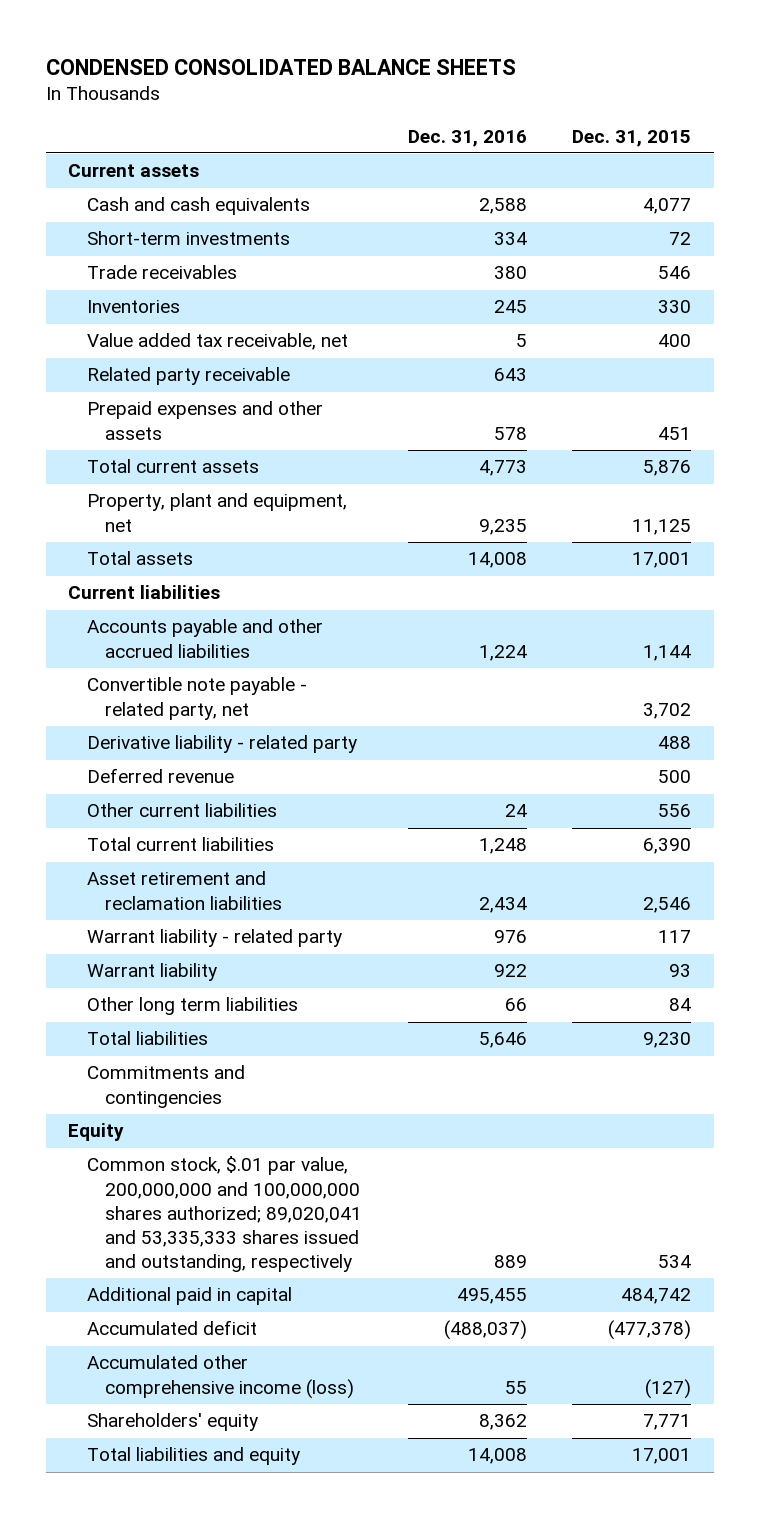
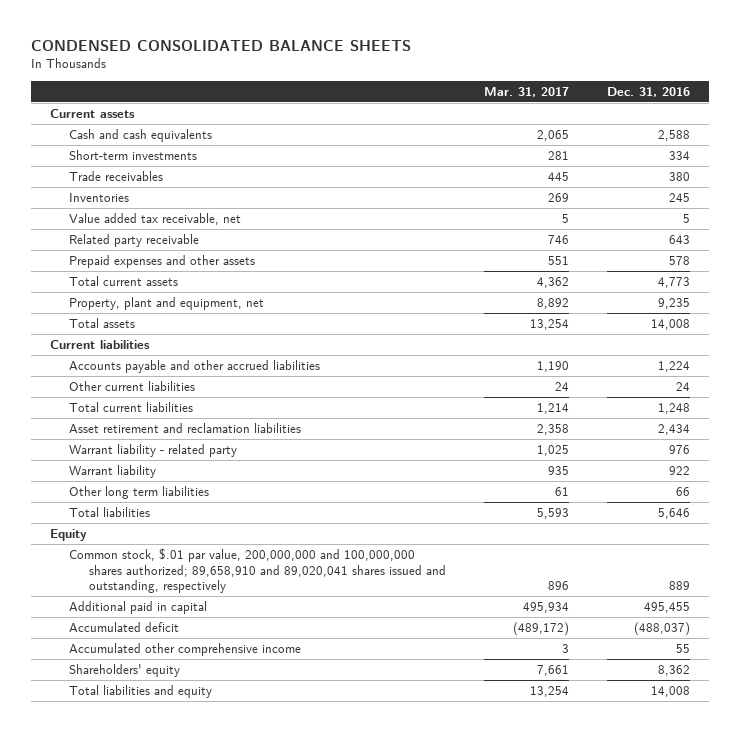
[572,129,692,147] Dec. 31, 2015 -> none
none -> [484,86,570,97] Mar. 31, 2017
[86,677,307,720] Convertible note payable - related party, net -> none
[86,735,357,754] Derivative liability - related party -> none
[86,768,234,784] Deferred revenue -> none
[86,1065,245,1108] Commitments and contingencies -> none
[86,1156,362,1273] Common stock, $.01 par value, 200,000,000 and 100,000,000 shares authorized; 89,020,041 and 53,335,333 shares issued and outstanding, respectively -> [69,547,447,594] Common stock, $.01 par value, 200,000,000 and 100,000,000 shares authorized; 89,658,910 and 89,020,041 shares issued and outstanding, respectively
[86,1355,354,1399] Accumulated other comprehensive income (loss) -> [69,642,302,656] Accumulated other comprehensive income

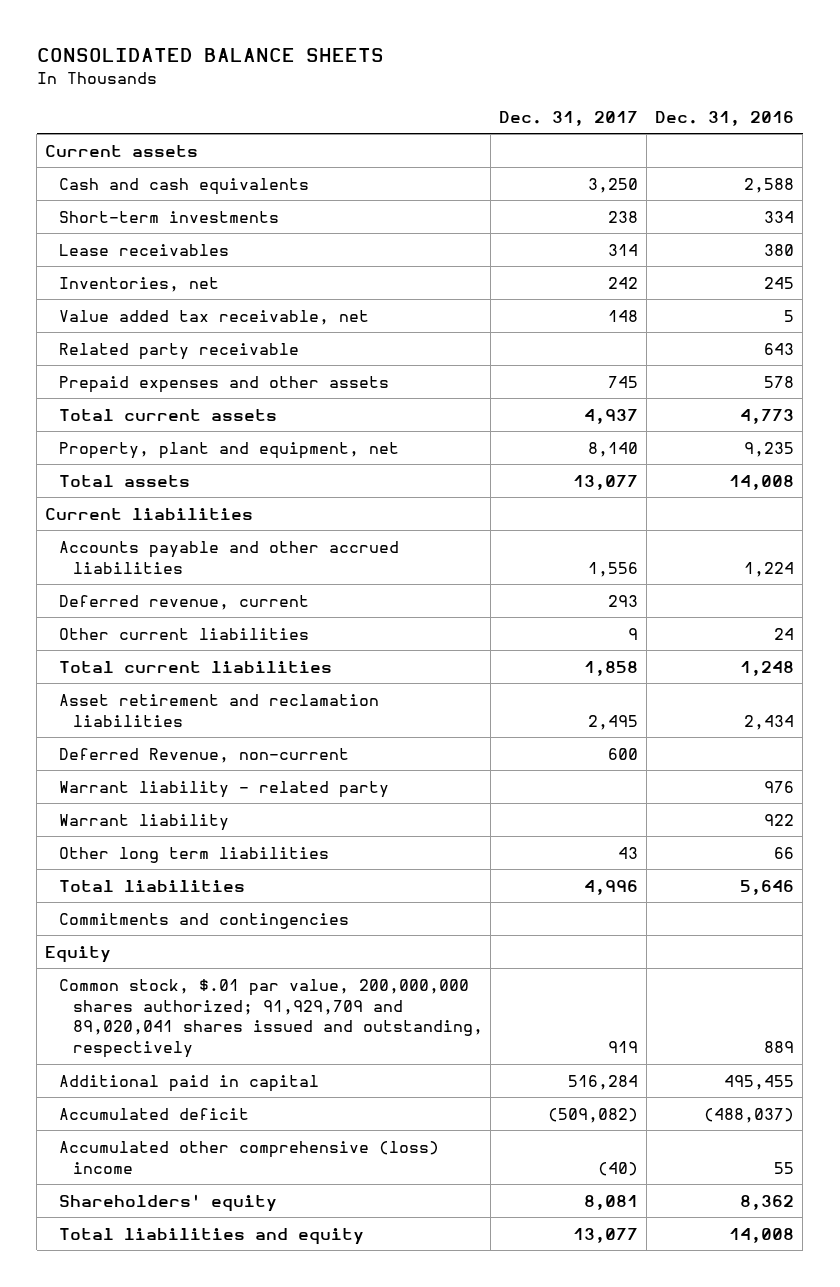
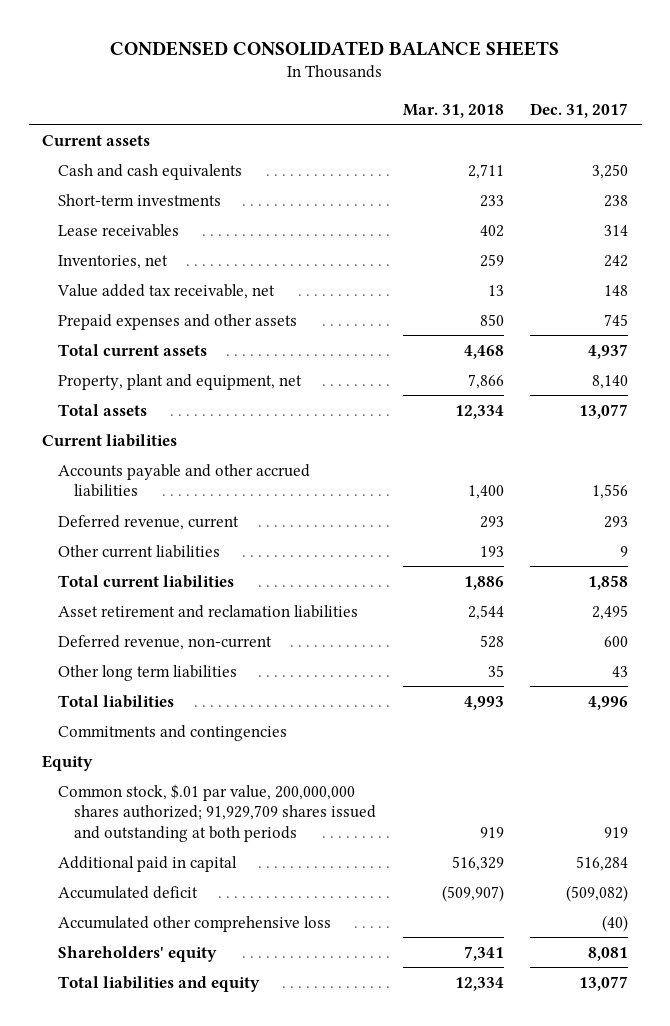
[36,48,384,63] CONSOLIDATED BALANCE SHEETS -> [110,40,560,56] CONDENSED CONSOLIDATED BALANCE SHEETS
[655,110,795,126] Dec. 31, 2016 -> none
none -> [402,103,504,118] Mar. 31, 2018
[58,342,299,360] Related party receivable -> none
[58,780,389,798] Warrant liability - related party -> none
[58,813,229,831] Warrant liability -> none
[58,747,349,763] Deferred Revenue, non-current -> [58,634,273,650] Deferred revenue, non-current
[58,978,483,1059] Common stock, $.01 par value, 200,000,000 shares authorized; 91,929,709 and 89,020,041 shares issued and outstanding, respectively -> [58,783,377,842] Common stock, $.01 par value, 200,000,000 shares authorized; 91,929,709 shares issued and outstanding at both periods
[58,1140,439,1174] Accumulated other comprehensive (loss) income -> [58,915,332,932] Accumulated other comprehensive loss

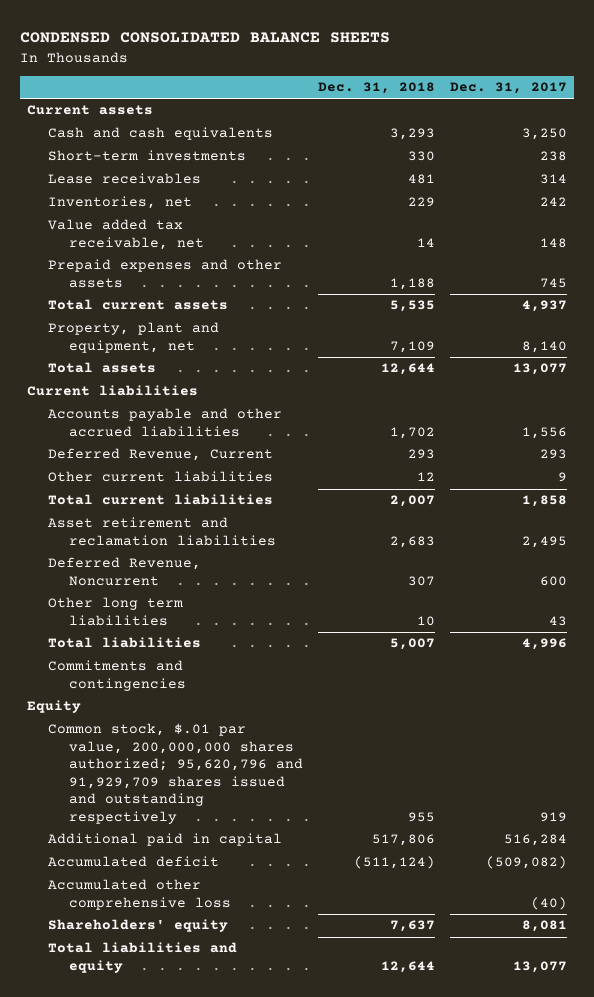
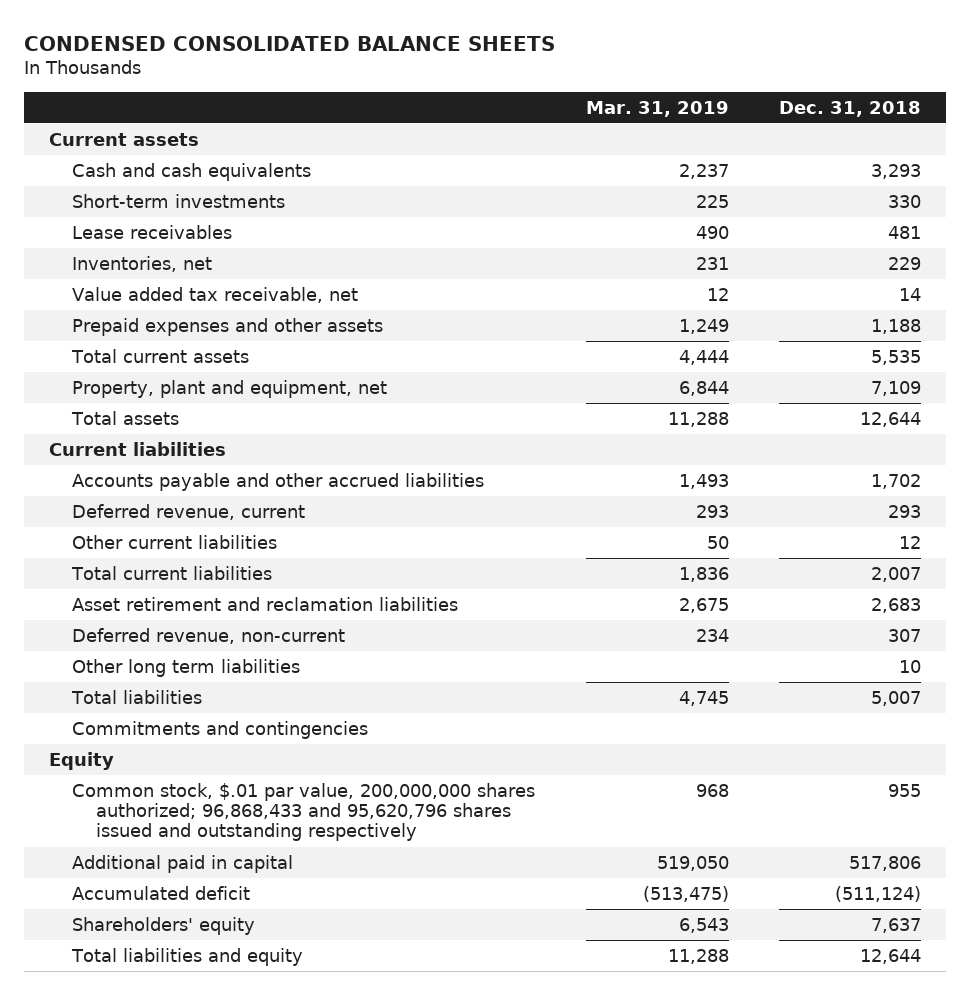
[449,82,567,95] Dec. 31, 2017 -> none
none -> [585,100,729,117] Mar. 31, 2019
[48,448,274,462] Deferred Revenue, Current -> [72,503,306,520] Deferred revenue, current
[48,557,202,586] Deferred Revenue, Noncurrent -> none
none -> [72,627,346,644] Deferred revenue, non-current
[48,723,304,824] Common stock, $.01 par value, 200,000,000 shares authorized; 95,620,796 and 91,929,709 shares issued and outstanding respectively -> [72,782,536,842] Common stock, $.01 par value, 200,000,000 shares authorized; 96,868,433 and 95,620,796 shares issued and outstanding respectively
[48,879,232,910] Accumulated other comprehensive loss -> none

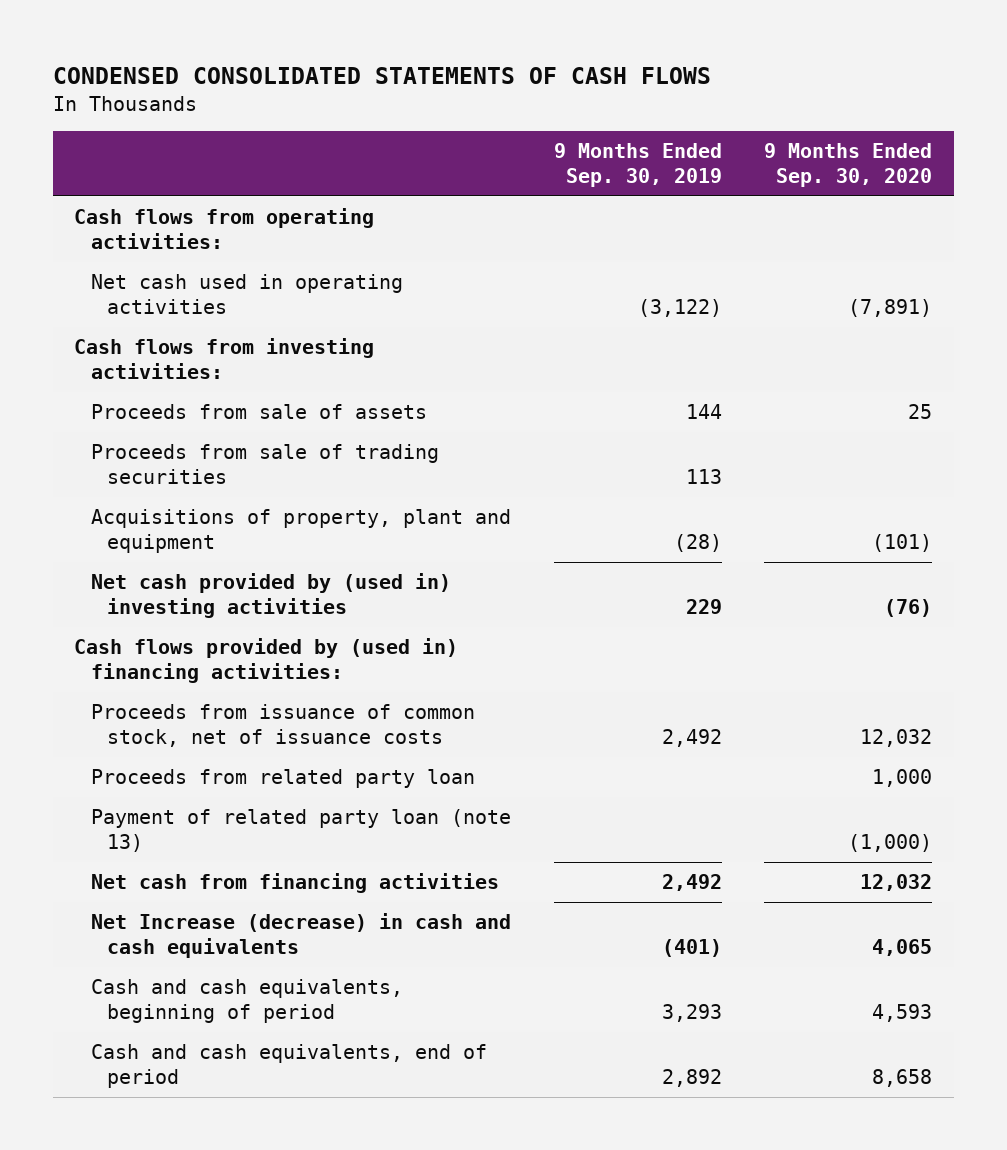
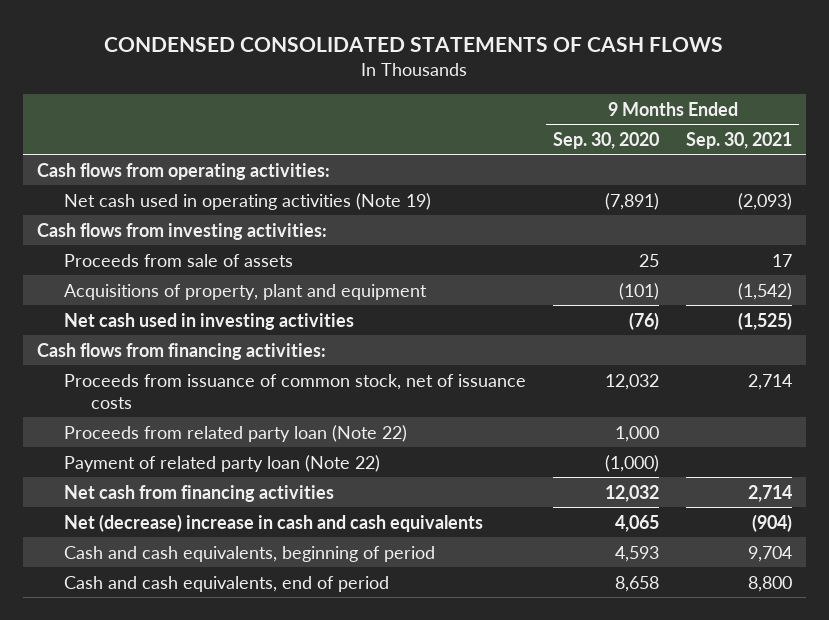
[553,143,722,188] 9 Months Ended Sep. 30, 2019 -> none
none -> [686,131,793,149] Sep. 30, 2021
[90,274,403,315] Net cash used in operating activities -> [63,192,431,210] Net cash used in operating activities (Note 19)
[90,444,439,485] Proceeds from sale of trading securities -> none
[90,573,451,619] Net cash provided by (used in) investing activities -> [63,312,354,330] Net cash used in investing activities
[74,638,459,684] Cash flows provided by (used in) financing activities: -> [36,342,326,360] Cash flows from financing activities:
[90,769,475,789] Proceeds from related party loan -> [63,424,407,442] Proceeds from related party loan (Note 22)
[90,809,511,853] Payment of related party loan (note 13) -> [63,454,380,472] Payment of related party loan (Note 22)
[90,913,511,959] Net Increase (decrease) in cash and cash equivalents -> [63,513,483,532] Net (decrease) increase in cash and cash equivalents

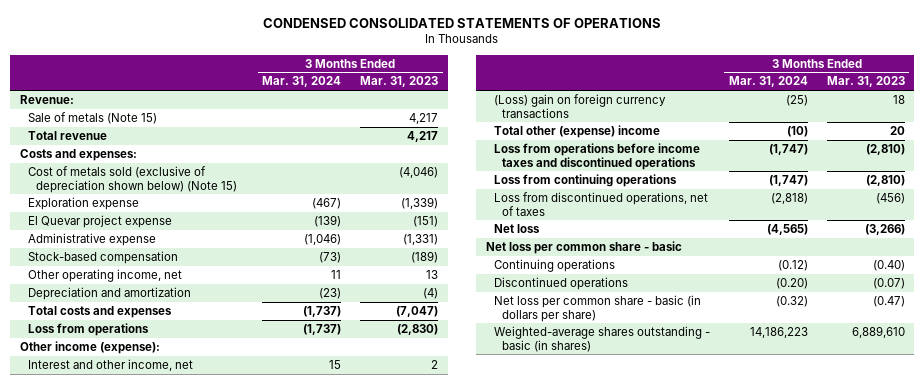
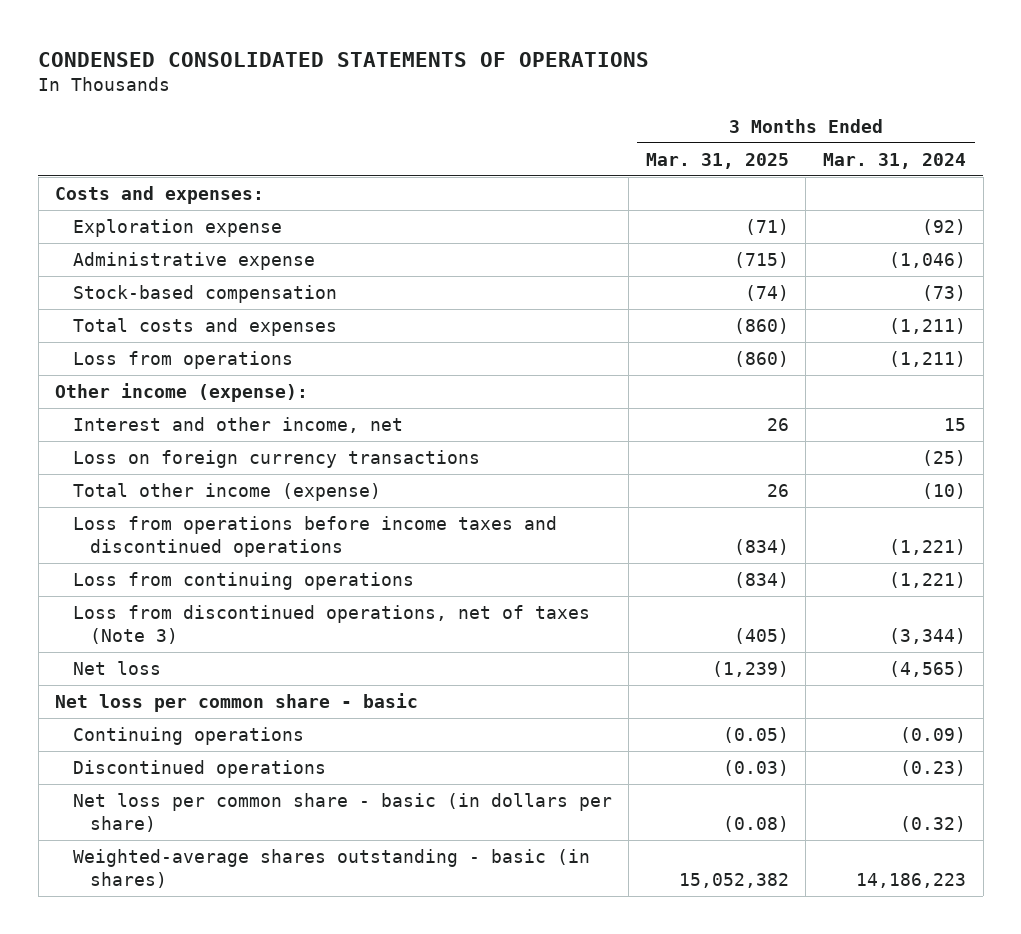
[360,76,439,88] Mar. 31, 2023 -> none
none -> [645,152,789,169] Mar. 31, 2025
[19,94,74,104] Revenue: -> none
[27,111,157,124] Sale of metals (Note 15) -> none
[27,130,107,140] Total revenue -> none
[27,165,237,193] Cost of metals sold (exclusive of depreciation shown below) (Note 15) -> none
[27,214,172,228] El Quevar project expense -> none
[312,197,342,209] (467) -> [922,219,967,236] (92)
[27,268,182,282] Other operating income, net -> none
[27,286,191,300] Depreciation and amortization -> none
[303,305,342,317] (1,737) -> [889,318,967,335] (1,211)
[303,323,342,335] (1,737) -> [889,351,967,368] (1,211)
[493,93,666,118] (Loss) gain on foreign currency transactions -> [72,450,480,469] Loss on foreign currency transactions
[493,124,660,138] Total other (expense) income -> [72,483,381,502] Total other income (expense)
[768,143,808,155] (1,747) -> [889,539,967,556] (1,221)
[768,174,808,186] (1,747) -> [889,572,967,589] (1,221)
[493,191,708,216] Loss from discontinued operations, net of taxes -> [72,605,590,645] Loss from discontinued operations, net of taxes (Note 3)
[770,192,808,204] (2,818) -> [889,628,967,645] (3,344)
[777,259,808,271] (0.12) -> [900,727,967,744] (0.09)
[775,277,808,289] (0.20) -> [900,760,967,777] (0.23)

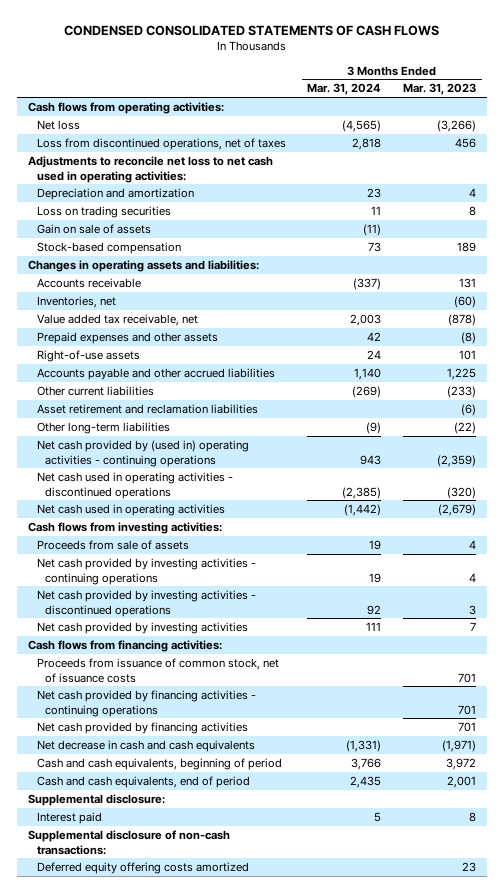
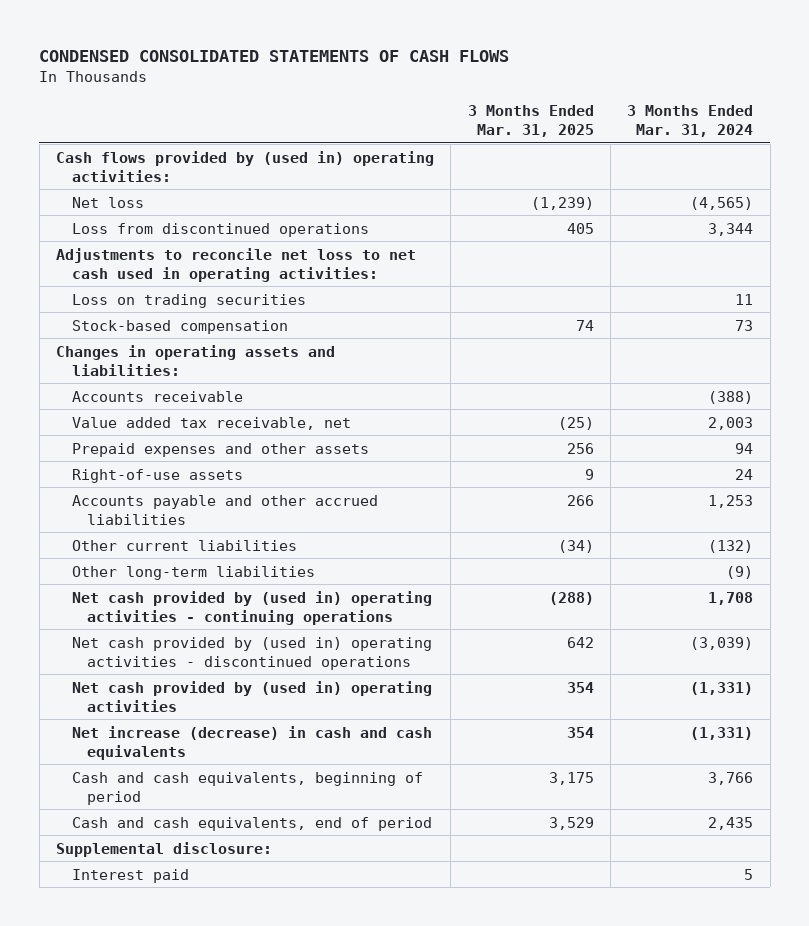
[403,83,477,96] Mar. 31, 2023 -> none
none -> [467,105,594,137] 3 Months Ended Mar. 31, 2025
[28,101,225,114] Cash flows from operating activities: -> [56,150,435,182] Cash flows provided by (used in) operating activities:
[36,137,286,150] Loss from discontinued operations, net of taxes -> [71,222,369,237] Loss from discontinued operations
[352,137,382,150] 2,818 -> [708,222,754,236] 3,344
[36,187,194,200] Depreciation and amortization -> none
[36,223,151,234] Gain on sale of assets -> none
[36,295,116,308] Inventories, net -> none
[353,277,382,290] (337) -> [708,390,754,404] (388)
[367,331,382,341] 42 -> [735,442,754,454] 94
[36,403,258,414] Asset retirement and reclamation liabilities -> none
[354,367,382,380] 1,140 -> [708,494,754,508] 1,253
[352,385,382,398] (269) -> [708,539,754,553] (132)
[28,521,223,534] Cash flows from investing activities: -> none
[36,539,189,550] Proceeds from sale of assets -> none
[36,557,256,585] Net cash provided by investing activities - continuing operations -> none
[36,589,256,617] Net cash provided by investing activities - discontinued operations -> none
[36,621,248,634] Net cash provided by investing activities -> none
[28,639,223,652] Cash flows from financing activities: -> none
[36,657,279,683] Proceeds from issuance of common stock, net of issuance costs -> none
[36,689,256,717] Net cash provided by financing activities - continuing operations -> none
[36,721,248,734] Net cash provided by financing activities -> none
[360,454,382,465] 943 -> [708,591,754,605] 1,708
[36,471,233,499] Net cash used in operating activities - discontinued operations -> [71,636,432,670] Net cash provided by (used in) operating activities - discontinued operations
[342,486,382,499] (2,385) -> [690,636,754,650] (3,039)
[36,503,225,516] Net cash used in operating activities -> [71,680,432,712] Net cash provided by (used in) operating activities
[344,503,382,516] (1,442) -> [690,681,754,695] (1,331)
[36,739,255,752] Net decrease in cash and cash equivalents -> [71,725,432,760] Net increase (decrease) in cash and cash equivalents
[28,829,231,855] Supplemental disclosure of non-cash transactions: -> none
[36,861,249,874] Deferred equity offering costs amortized -> none

